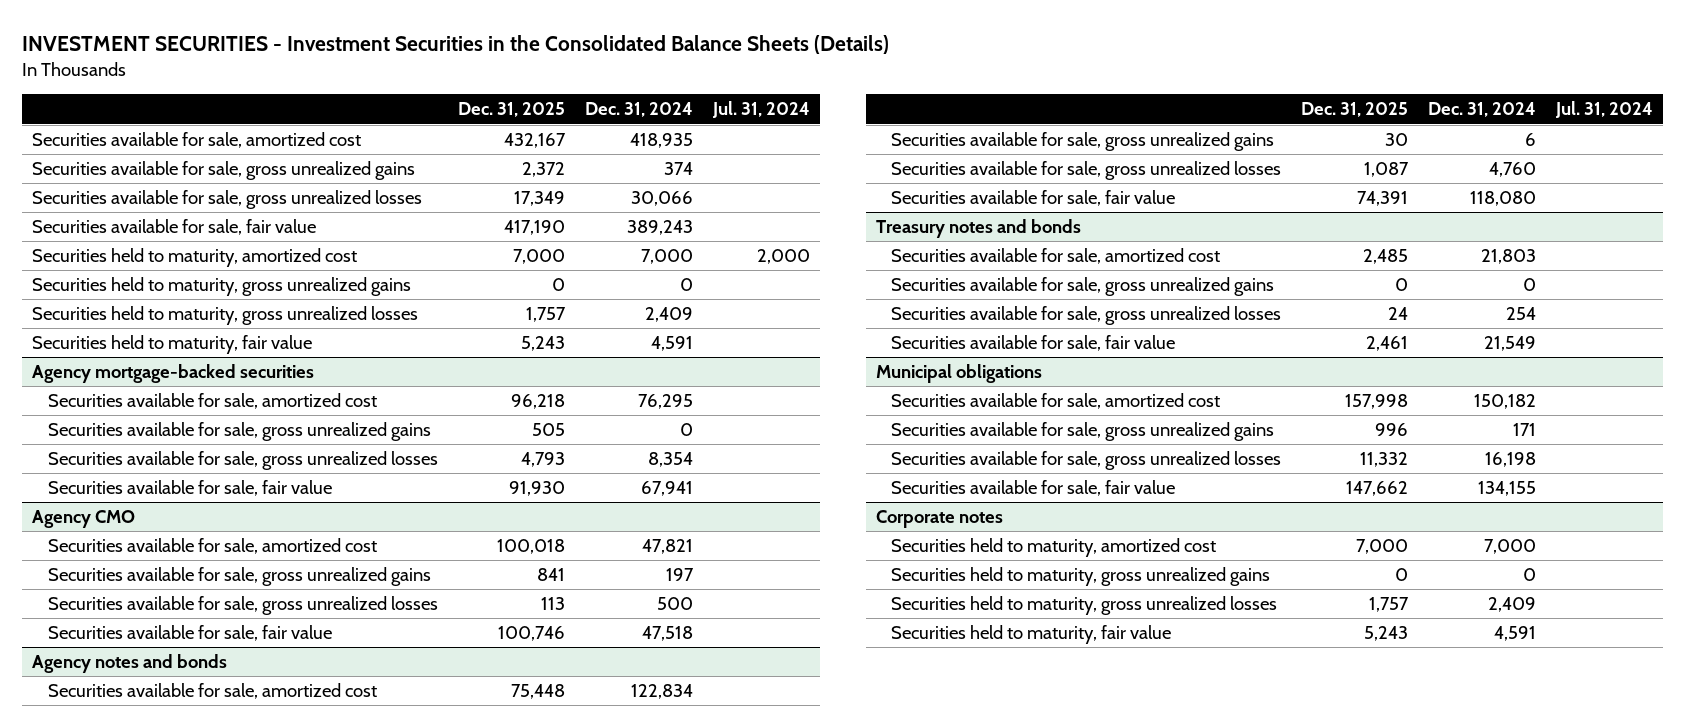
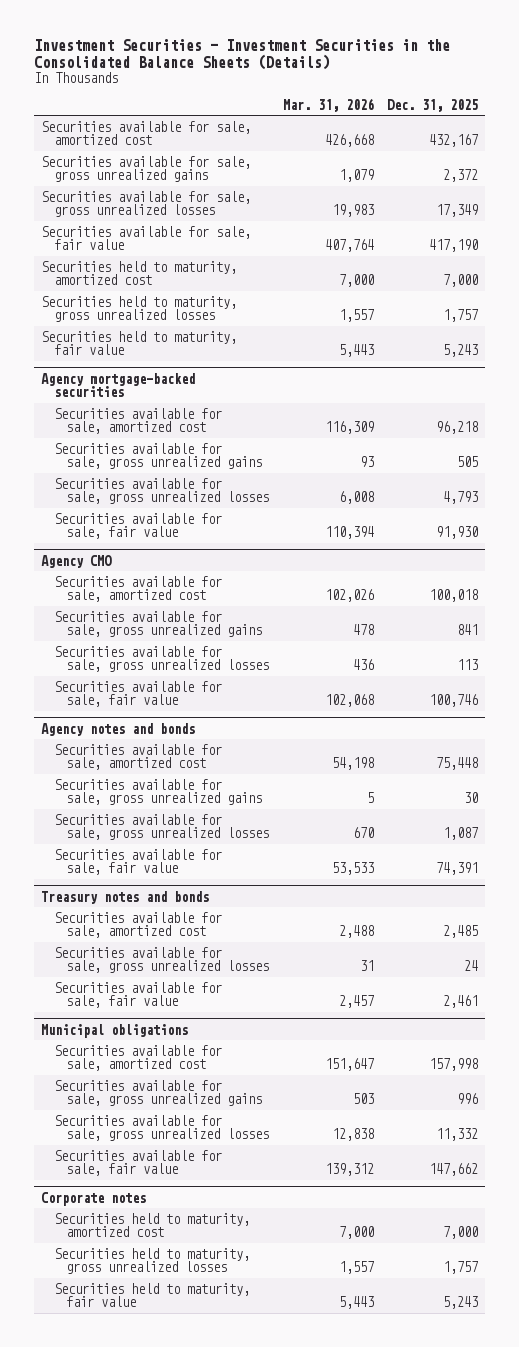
[22,34,890,54] INVESTMENT SECURITIES - Investment Securities in the Consolidated Balance Sheets (Details) -> [34,39,451,71] Investment Securities - Investment Securities in the Consolidated Balance Sheets (Details)
[584,102,693,118] Dec. 31, 2024 -> none
[711,101,810,119] Jul. 31, 2024 -> none
none -> [282,97,374,112] Mar. 31, 2026
[32,277,412,297] Securities held to maturity, gross unrealized gains -> none
[891,277,1275,297] Securities available for sale, gross unrealized gains -> none
[891,567,1271,587] Securities held to maturity, gross unrealized gains -> none

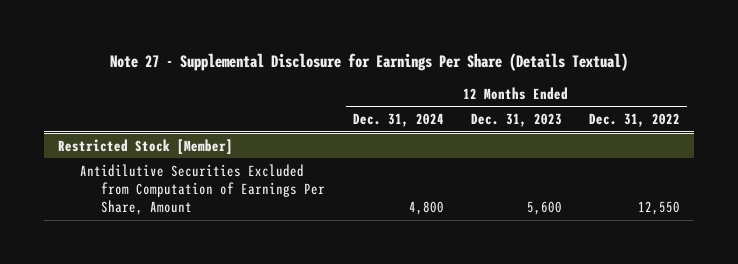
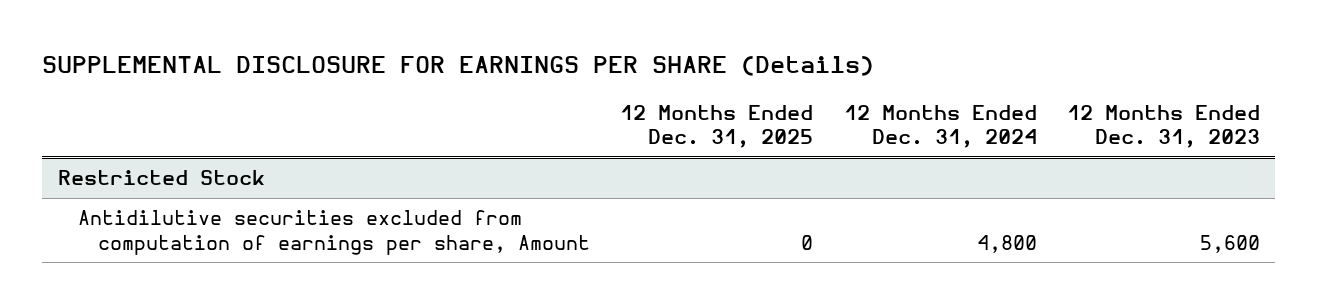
[109,52,628,71] Note 27 - Supplemental Disclosure for Earnings Per Share (Details Textual) -> [42,55,875,76] SUPPLEMENTAL DISCLOSURE FOR EARNINGS PER SHARE (Details)
[588,112,680,127] Dec. 31, 2022 -> none
none -> [620,104,814,149] 12 Months Ended Dec. 31, 2025
[57,138,233,155] Restricted Stock [Member] -> [57,170,265,186] Restricted Stock
[79,163,326,216] Antidilutive Securities Excluded from Computation of Earnings Per Share, Amount -> [77,210,590,255] Antidilutive securities excluded from computation of earnings per share, Amount

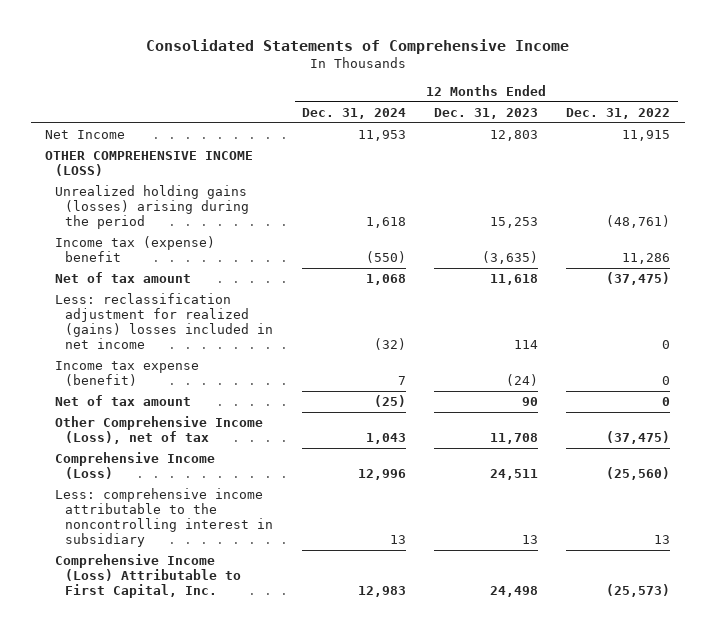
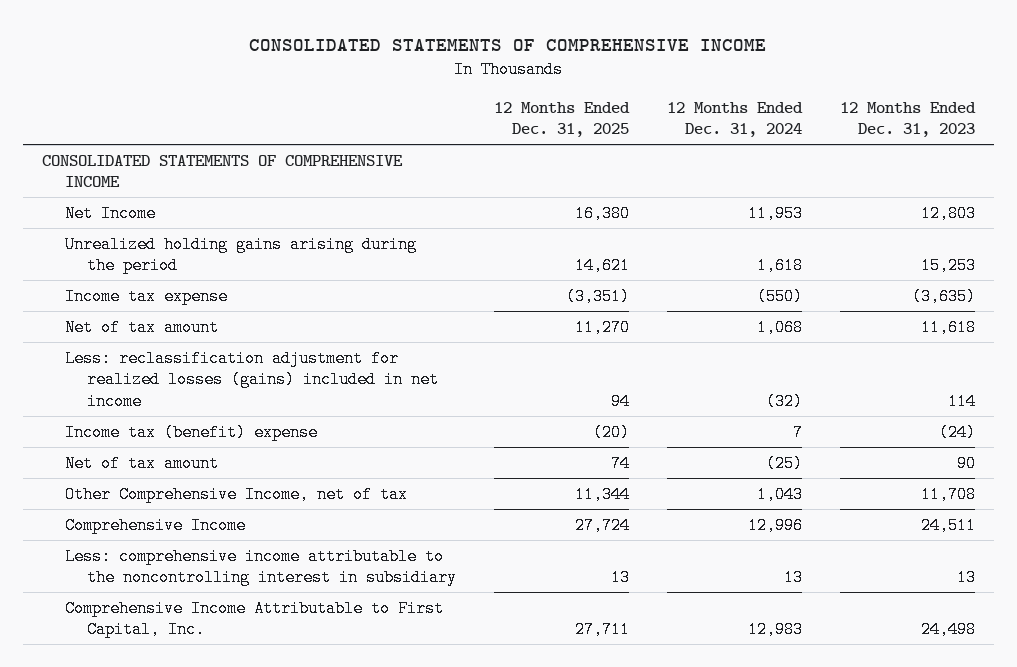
[145,38,569,54] Consolidated Statements of Comprehensive Income -> [249,38,767,51] CONSOLIDATED STATEMENTS OF COMPREHENSIVE INCOME
[566,107,671,119] Dec. 31, 2022 -> none
none -> [493,101,630,138] 12 Months Ended Dec. 31, 2025
none -> [42,154,404,188] CONSOLIDATED STATEMENTS OF COMPREHENSIVE INCOME
[45,151,254,177] OTHER COMPREHENSIVE INCOME (LOSS) -> none
[55,185,250,230] Unrealized holding gains (losses) arising during the period -> [64,235,417,275] Unrealized holding gains arising during the period
[55,236,216,263] Income tax (expense) benefit -> [64,287,228,305] Income tax expense
[55,293,274,350] Less: reclassification adjustment for realized (gains) losses included in net income -> [64,349,439,410] Less: reclassification adjustment for realized losses (gains) included in net income
[55,361,200,387] Income tax expense (benefit) -> [64,423,318,441] Income tax (benefit) expense
[55,416,264,445] Other Comprehensive Income (Loss), net of tax -> [64,485,408,503] Other Comprehensive Income, net of tax
[55,452,216,480] Comprehensive Income (Loss) -> [64,516,246,534] Comprehensive Income
[55,554,242,599] Comprehensive Income (Loss) Attributable to First Capital, Inc. -> [64,599,444,639] Comprehensive Income Attributable to First Capital, Inc.

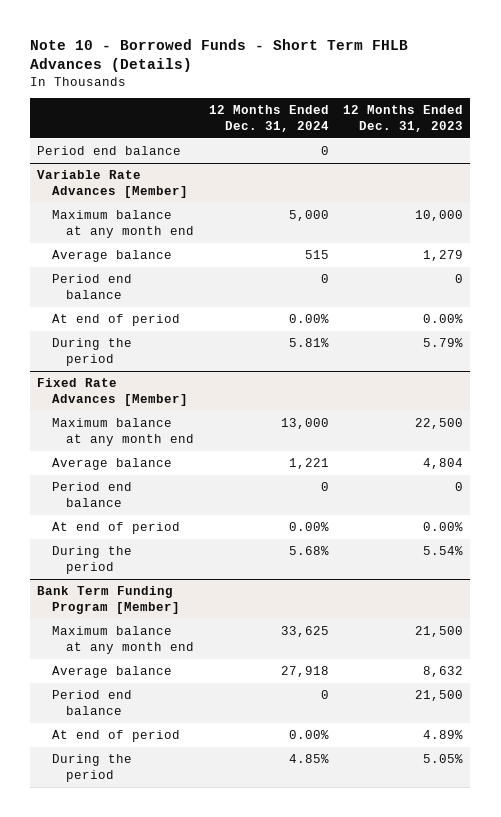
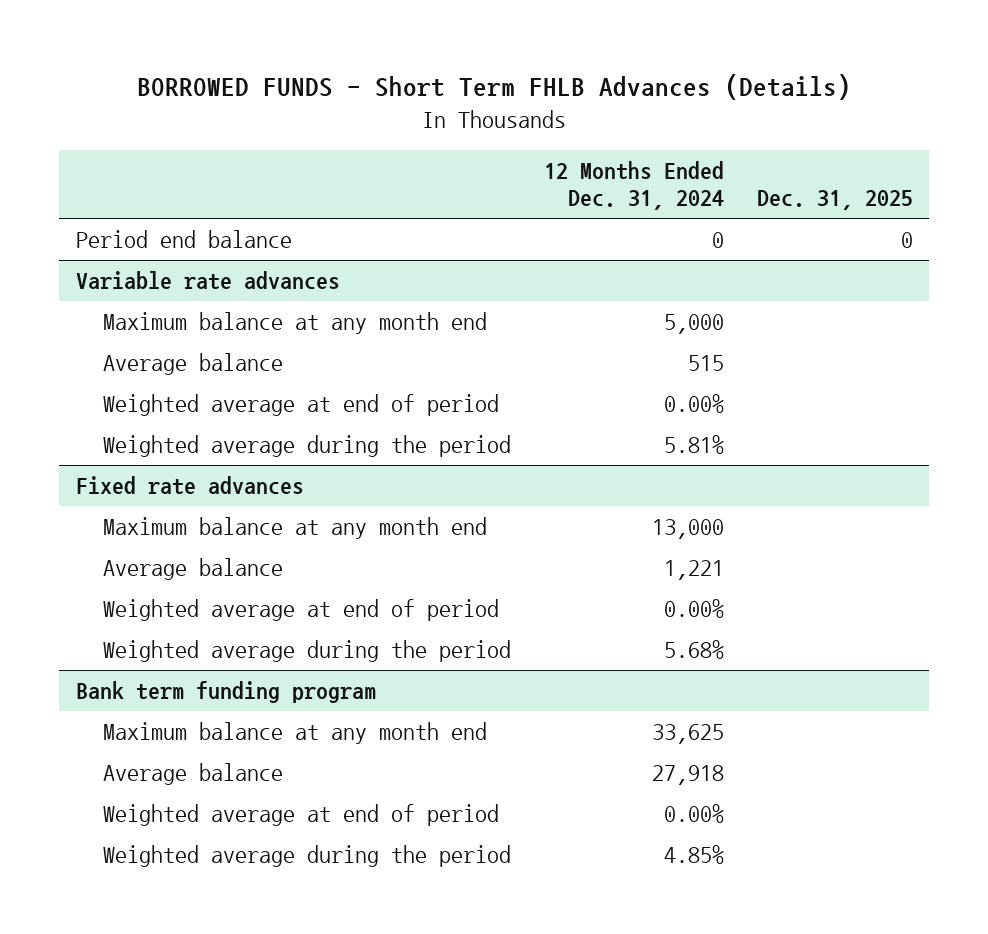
[30,38,409,72] Note 10 - Borrowed Funds - Short Term FHLB Advances (Details) -> [137,74,852,101] BORROWED FUNDS - Short Term FHLB Advances (Details)
[343,105,464,133] 12 Months Ended Dec. 31, 2023 -> none
none -> [756,190,913,211] Dec. 31, 2025
[37,169,188,198] Variable Rate Advances [Member] -> [75,270,340,290] Variable rate advances
[51,273,132,299] Period end balance -> none
[51,313,180,326] At end of period -> [102,393,499,416] Weighted average at end of period
[51,337,132,366] During the period -> [102,434,511,457] Weighted average during the period
[37,377,188,406] Fixed Rate Advances [Member] -> [75,475,304,495] Fixed rate advances
[51,481,132,507] Period end balance -> none
[51,521,180,534] At end of period -> [102,598,499,621] Weighted average at end of period
[51,545,132,574] During the period -> [102,639,511,662] Weighted average during the period
[37,585,180,614] Bank Term Funding Program [Member] -> [75,680,376,703] Bank term funding program
[51,689,132,715] Period end balance -> none
[51,729,180,742] At end of period -> [102,803,499,826] Weighted average at end of period
[51,753,132,782] During the period -> [102,844,511,867] Weighted average during the period

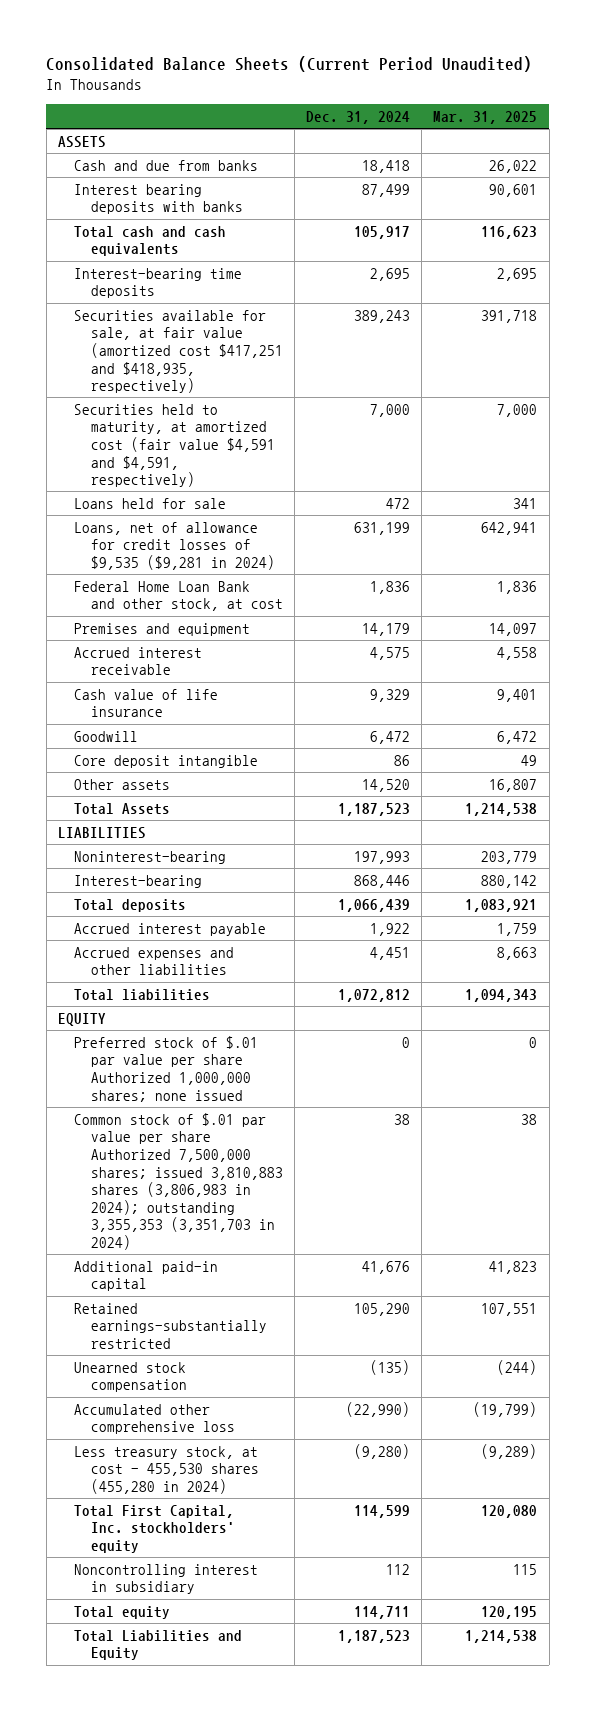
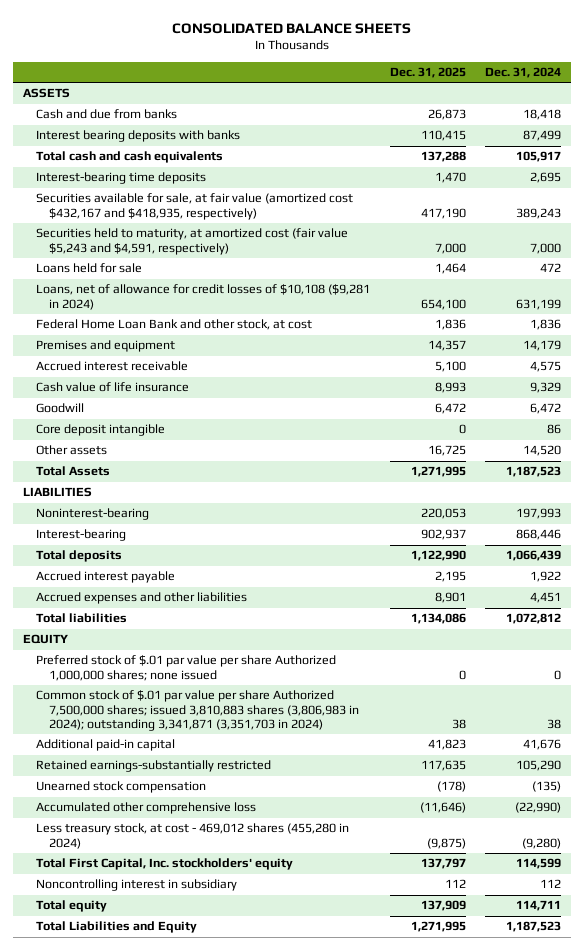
[46,56,533,73] Consolidated Balance Sheets (Current Period Unaudited) -> [172,22,412,34] CONSOLIDATED BALANCE SHEETS
[433,110,538,124] Mar. 31, 2025 -> none
none -> [389,67,466,79] Dec. 31, 2025
[74,309,283,394] Securities available for sale, at fair value (amortized cost $417,251 and $418,935, respectively) -> [36,193,354,220] Securities available for sale, at fair value (amortized cost $432,167 and $418,935, respectively)
[74,403,275,488] Securities held to maturity, at amortized cost (fair value $4,591 and $4,591, respectively) -> [36,228,349,255] Securities held to maturity, at amortized cost (fair value $5,243 and $4,591, respectively)
[74,521,275,570] Loans, net of allowance for credit losses of $9,535 ($9,281 in 2024) -> [36,284,371,310] Loans, net of allowance for credit losses of $10,108 ($9,281 in 2024)
[74,1112,283,1250] Common stock of $.01 par value per share Authorized 7,500,000 shares; issued 3,810,883 shares (3,806,983 in 2024); outstanding 3,355,353 (3,351,703 in 2024) -> [36,690,359,732] Common stock of $.01 par value per share Authorized 7,500,000 shares; issued 3,810,883 shares (3,806,983 in 2024); outstanding 3,341,871 (3,351,703 in 2024)
[74,1445,259,1494] Less treasury stock, at cost - 455,530 shares (455,280 in 2024) -> [36,823,350,849] Less treasury stock, at cost - 469,012 shares (455,280 in 2024)

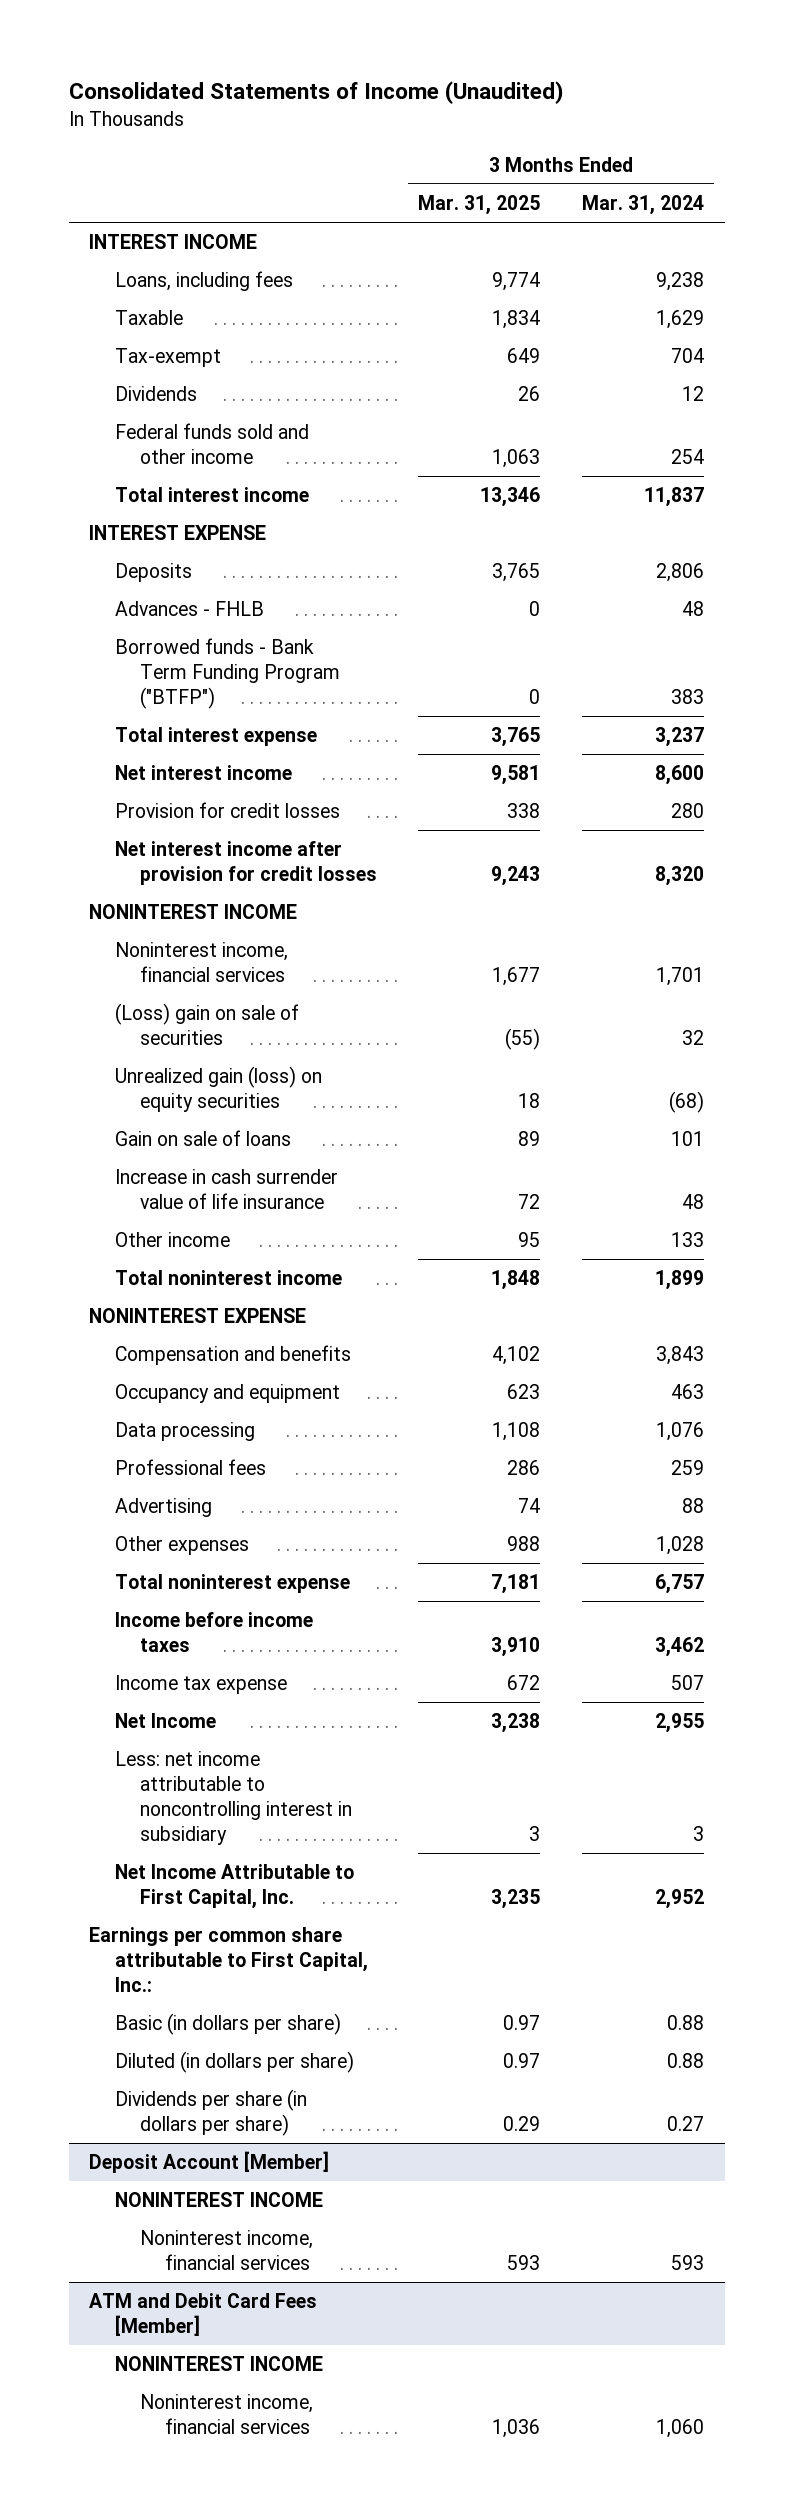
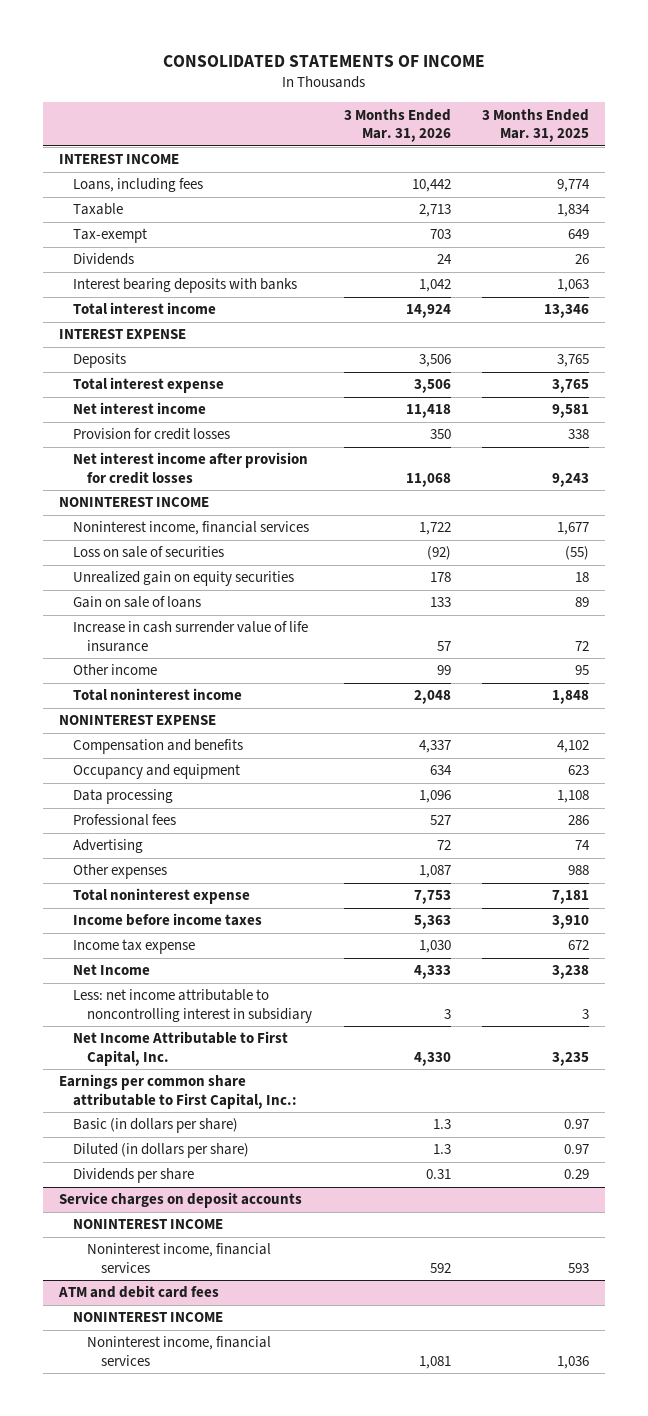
[68,81,563,105] Consolidated Statements of Income (Unaudited) -> [163,54,486,67] CONSOLIDATED STATEMENTS OF INCOME
[581,194,704,215] Mar. 31, 2024 -> none
none -> [343,108,451,143] 3 Months Ended Mar. 31, 2026
[114,423,309,465] Federal funds sold and other income -> [73,278,298,294] Interest bearing deposits with banks
[114,601,264,617] Advances - FHLB -> none
[114,638,340,710] Borrowed funds - Bank Term Funding Program ("BTFP") -> none
[114,1003,299,1046] (Loss) gain on sale of securities -> [73,546,225,559] Loss on sale of securities
[114,1066,322,1113] Unrealized gain (loss) on equity securities -> [73,571,295,587] Unrealized gain on equity securities
[89,2151,330,2174] Deposit Account [Member] -> none
[114,2089,307,2137] Dividends per share (in dollars per share) -> [73,1168,195,1184] Dividends per share
none -> [58,1192,302,1209] Service charges on deposit accounts
[89,2293,318,2337] ATM and Debit Card Fees [Member] -> [57,1285,219,1299] ATM and debit card fees

